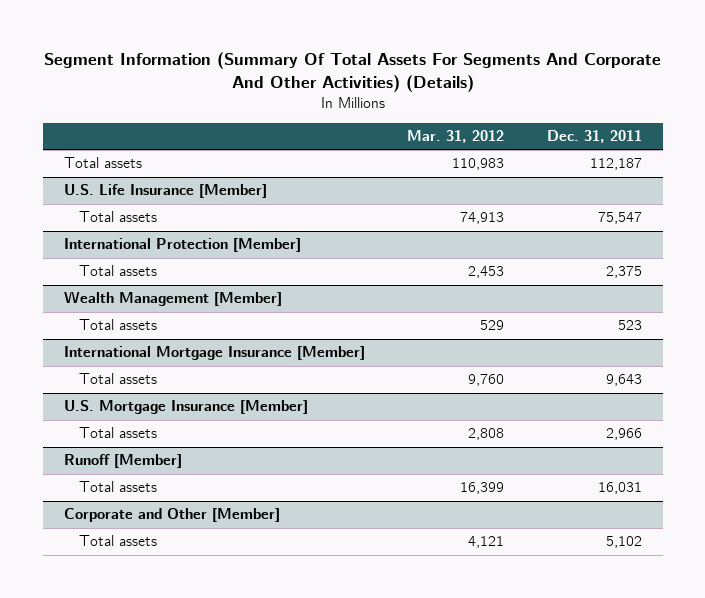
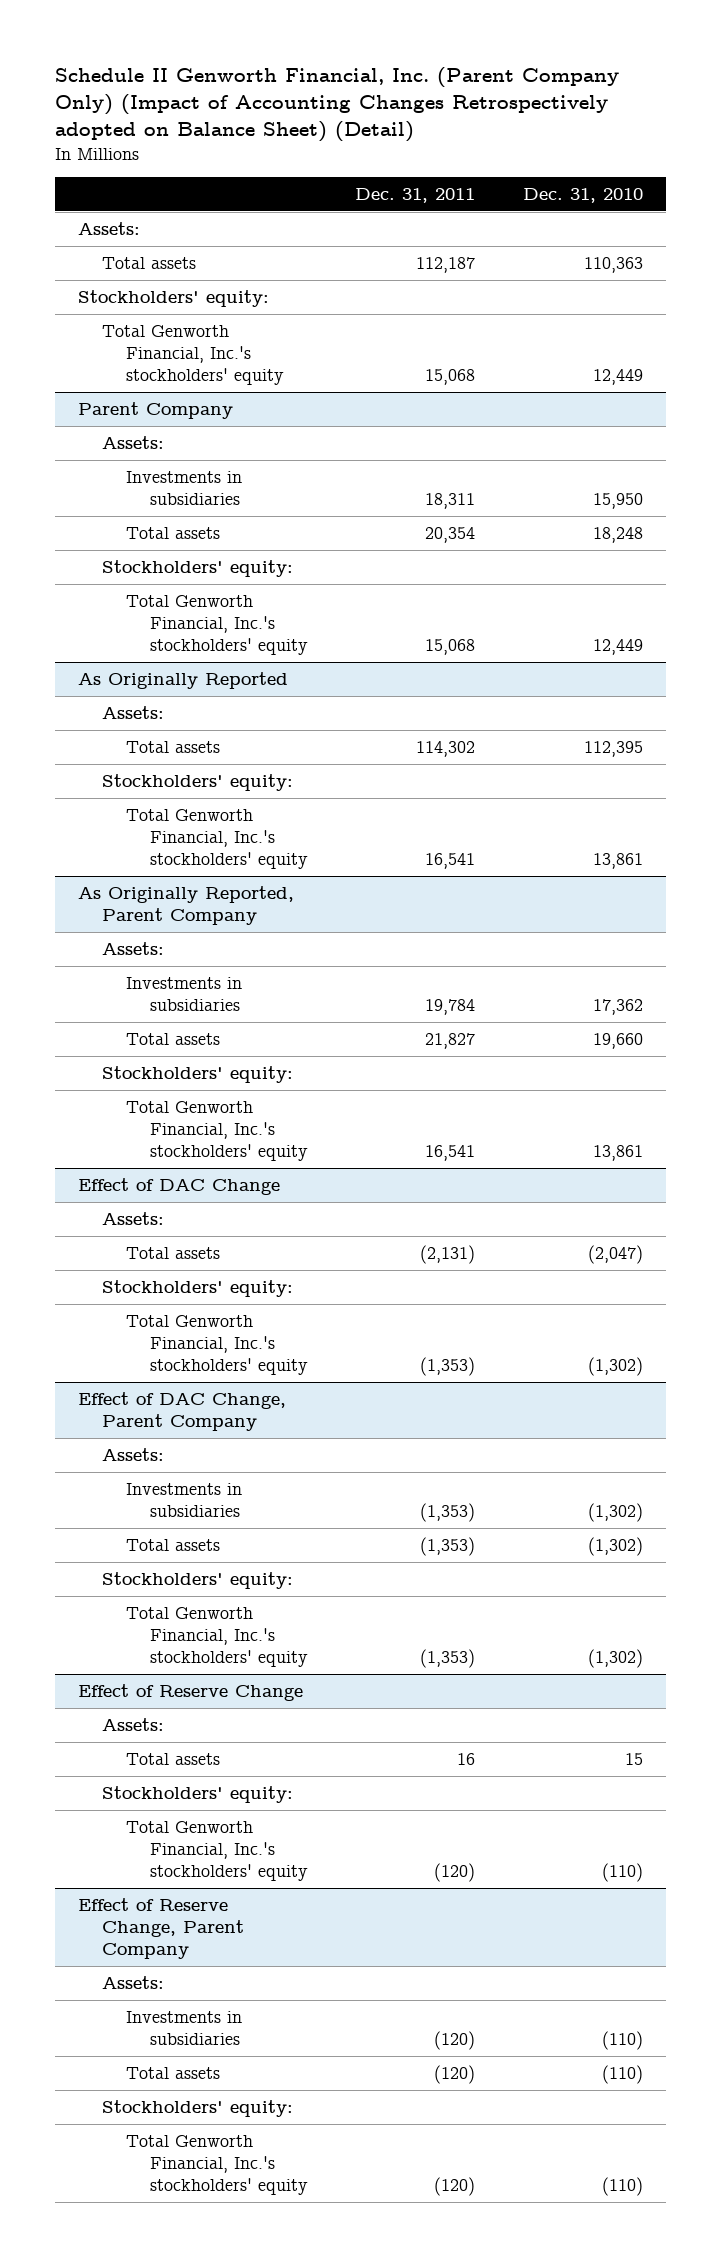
[43,52,661,93] Segment Information (Summary Of Total Assets For Segments And Corporate And Other Activities) (Details) -> [54,66,619,143] Schedule II Genworth Financial, Inc. (Parent Company Only) (Impact of Accounting Changes Retrospectively adopted on Balance Sheet) (Detail)
[407,130,505,144] Mar. 31, 2012 -> none
none -> [522,188,643,204] Dec. 31, 2010
none -> [78,221,141,235] Assets:
[63,184,267,199] U.S. Life Insurance [Member] -> none
[63,238,301,253] International Protection [Member] -> none
[63,291,282,307] Wealth Management [Member] -> none
[63,346,365,361] International Mortgage Insurance [Member] -> none
[63,400,308,415] U.S. Mortgage Insurance [Member] -> none
[63,454,182,469] Runoff [Member] -> none
[63,508,280,523] Corporate and Other [Member] -> none
none -> [78,289,270,307] Stockholders' equity:
none -> [102,324,285,386] Total Genworth Financial, Inc.'s stockholders' equity
none -> [78,401,234,419] Parent Company
none -> [102,435,165,449] Assets:
none -> [126,470,243,506] Investments in subsidiaries
[597,212,642,225] 75,547 -> [425,526,476,543] 20,354
none -> [102,559,294,577] Stockholders' equity:
none -> [126,594,308,656] Total Genworth Financial, Inc.'s stockholders' equity
none -> [78,671,289,689] As Originally Reported
none -> [102,705,165,719] Assets:
[605,266,642,279] 2,375 -> [416,740,476,757] 114,302
none -> [102,773,294,791] Stockholders' equity:
none -> [126,808,308,870] Total Genworth Financial, Inc.'s stockholders' equity
none -> [78,885,295,926] As Originally Reported, Parent Company
none -> [102,941,165,955] Assets:
none -> [126,976,243,1012] Investments in subsidiaries
[617,320,642,331] 523 -> [425,1032,476,1049] 21,827
none -> [102,1065,294,1083] Stockholders' equity:
none -> [126,1100,308,1162] Total Genworth Financial, Inc.'s stockholders' equity
none -> [78,1177,281,1195] Effect of DAC Change
none -> [102,1211,165,1225] Assets:
[605,374,642,387] 9,643 -> [420,1244,476,1264] (2,131)
none -> [102,1279,294,1297] Stockholders' equity:
none -> [126,1314,308,1376] Total Genworth Financial, Inc.'s stockholders' equity
none -> [78,1391,287,1432] Effect of DAC Change, Parent Company
none -> [102,1447,165,1461] Assets:
none -> [126,1482,243,1518] Investments in subsidiaries
[605,428,642,441] 2,966 -> [420,1536,476,1556] (1,353)
none -> [102,1571,294,1589] Stockholders' equity:
none -> [126,1606,308,1668] Total Genworth Financial, Inc.'s stockholders' equity
none -> [78,1683,304,1701] Effect of Reserve Change
none -> [102,1717,165,1731] Assets:
[597,482,642,495] 16,031 -> [457,1752,476,1765] 16
none -> [102,1785,294,1803] Stockholders' equity:
none -> [126,1820,308,1882] Total Genworth Financial, Inc.'s stockholders' equity
none -> [78,1897,245,1960] Effect of Reserve Change, Parent Company
none -> [102,1975,165,1989] Assets:
none -> [126,2010,243,2046] Investments in subsidiaries
[605,536,642,549] 5,102 -> [434,2064,476,2084] (120)
none -> [102,2099,294,2117] Stockholders' equity:
none -> [126,2134,308,2196] Total Genworth Financial, Inc.'s stockholders' equity

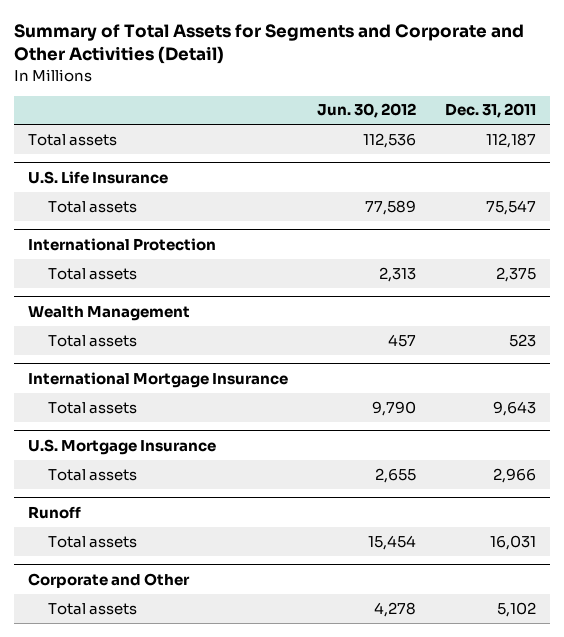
[54,66,619,143] Schedule II Genworth Financial, Inc. (Parent Company Only) (Impact of Accounting Changes Retrospectively adopted on Balance Sheet) (Detail) -> [13,24,524,65] Summary of Total Assets for Segments and Corporate and Other Activities (Detail)
[522,188,643,204] Dec. 31, 2010 -> none
none -> [317,103,417,119] Jun. 30, 2012
[78,221,141,235] Assets: -> none
[78,289,270,307] Stockholders' equity: -> none
[102,324,285,386] Total Genworth Financial, Inc.'s stockholders' equity -> none
[78,401,234,419] Parent Company -> none
[102,435,165,449] Assets: -> none
[126,470,243,506] Investments in subsidiaries -> none
[102,559,294,577] Stockholders' equity: -> none
[126,594,308,656] Total Genworth Financial, Inc.'s stockholders' equity -> none
[78,671,289,689] As Originally Reported -> none
[102,705,165,719] Assets: -> none
[102,773,294,791] Stockholders' equity: -> none
[126,808,308,870] Total Genworth Financial, Inc.'s stockholders' equity -> none
[78,885,295,926] As Originally Reported, Parent Company -> none
[102,941,165,955] Assets: -> none
[126,976,243,1012] Investments in subsidiaries -> none
[102,1065,294,1083] Stockholders' equity: -> none
[126,1100,308,1162] Total Genworth Financial, Inc.'s stockholders' equity -> none
[78,1177,281,1195] Effect of DAC Change -> none
[102,1211,165,1225] Assets: -> none
[102,1279,294,1297] Stockholders' equity: -> none
[126,1314,308,1376] Total Genworth Financial, Inc.'s stockholders' equity -> none
[78,1391,287,1432] Effect of DAC Change, Parent Company -> none
[102,1447,165,1461] Assets: -> none
[126,1482,243,1518] Investments in subsidiaries -> none
[102,1571,294,1589] Stockholders' equity: -> none
[126,1606,308,1668] Total Genworth Financial, Inc.'s stockholders' equity -> none
[78,1683,304,1701] Effect of Reserve Change -> none
[102,1717,165,1731] Assets: -> none
[102,1785,294,1803] Stockholders' equity: -> none
[126,1820,308,1882] Total Genworth Financial, Inc.'s stockholders' equity -> none
[78,1897,245,1960] Effect of Reserve Change, Parent Company -> none
[102,1975,165,1989] Assets: -> none
[126,2010,243,2046] Investments in subsidiaries -> none
[102,2099,294,2117] Stockholders' equity: -> none
[126,2134,308,2196] Total Genworth Financial, Inc.'s stockholders' equity -> none
none -> [28,170,169,184] U.S. Life Insurance
[425,526,476,543] 20,354 -> [485,199,536,215] 75,547
none -> [28,237,217,251] International Protection
[416,740,476,757] 114,302 -> [495,266,536,282] 2,375
none -> [28,305,191,321] Wealth Management
[425,1032,476,1049] 21,827 -> [508,333,536,347] 523
none -> [28,371,289,388] International Mortgage Insurance
[420,1244,476,1264] (2,131) -> [492,400,536,416] 9,643
none -> [28,438,217,455] U.S. Mortgage Insurance
[420,1536,476,1556] (1,353) -> [492,467,536,483] 2,966
none -> [28,505,82,519] Runoff
[457,1752,476,1765] 16 -> [489,534,536,550] 16,031
none -> [28,572,191,588] Corporate and Other
[434,2064,476,2084] (120) -> [496,601,536,617] 5,102

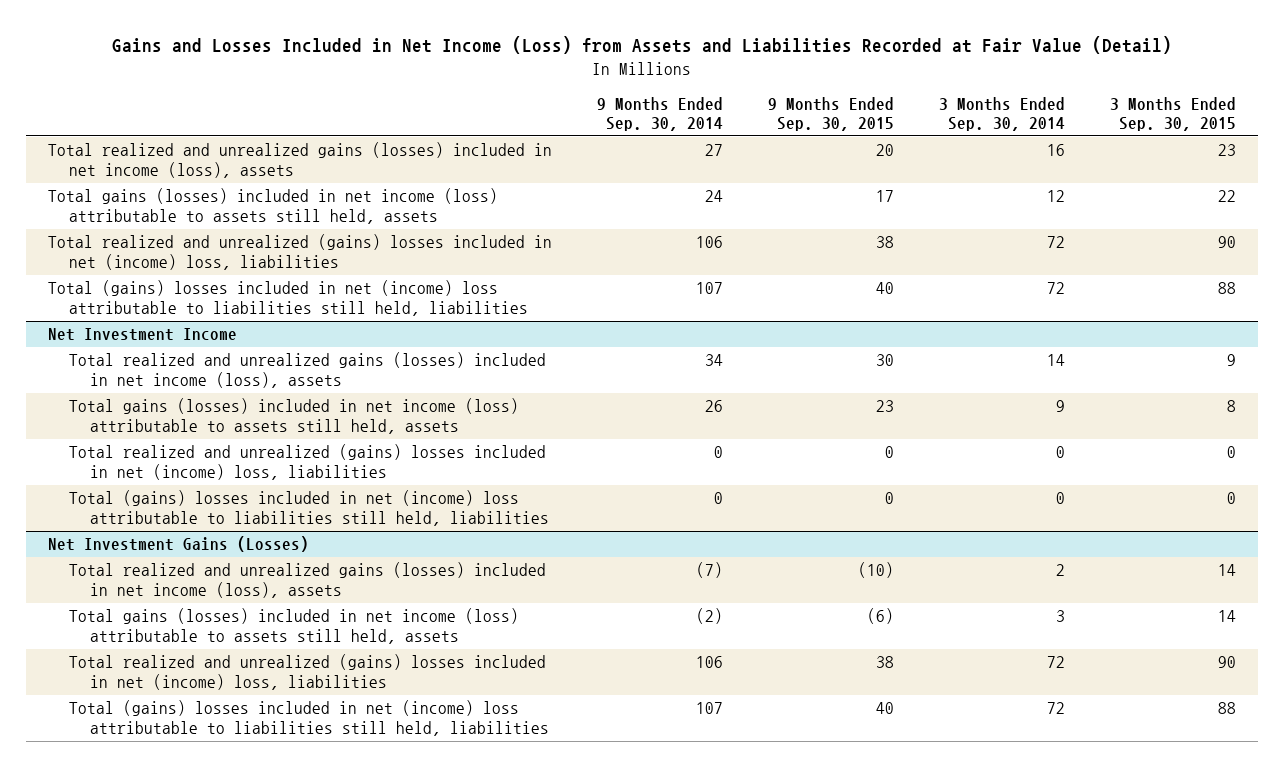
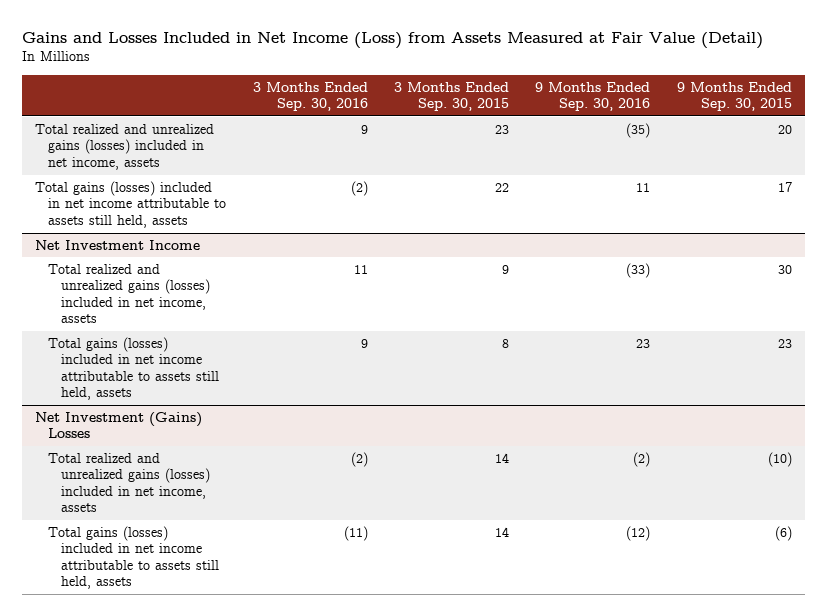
[112,36,1173,55] Gains and Losses Included in Net Income (Loss) from Assets and Liabilities Recorded at Fair Value (Detail) -> [21,31,763,49] Gains and Losses Included in Net Income (Loss) from Assets Measured at Fair Value (Detail)
[597,96,724,132] 9 Months Ended Sep. 30, 2014 -> none
[938,96,1065,132] 3 Months Ended Sep. 30, 2014 -> none
none -> [252,81,368,112] 3 Months Ended Sep. 30, 2016
none -> [535,81,651,112] 9 Months Ended Sep. 30, 2016
[48,234,553,270] Total realized and unrealized (gains) losses included in net (income) loss, liabilities -> none
[48,280,529,316] Total (gains) losses included in net (income) loss attributable to liabilities still held, liabilities -> none
[48,142,553,178] Total realized and unrealized gains (losses) included in net income (loss), assets -> [35,123,215,170] Total realized and unrealized gains (losses) included in net income, assets
[48,188,499,224] Total gains (losses) included in net income (loss) attributable to assets still held, assets -> [35,180,227,228] Total gains (losses) included in net income attributable to assets still held, assets
[69,444,547,480] Total realized and unrealized (gains) losses included in net (income) loss, liabilities -> none
[69,490,550,526] Total (gains) losses included in net (income) loss attributable to liabilities still held, liabilities -> none
[69,654,547,690] Total realized and unrealized (gains) losses included in net (income) loss, liabilities -> none
[69,700,550,736] Total (gains) losses included in net (income) loss attributable to liabilities still held, liabilities -> none
[69,352,547,388] Total realized and unrealized gains (losses) included in net income (loss), assets -> [48,263,211,324] Total realized and unrealized gains (losses) included in net income, assets
[69,398,520,434] Total gains (losses) included in net income (loss) attributable to assets still held, assets -> [48,336,220,401] Total gains (losses) included in net income attributable to assets still held, assets
[48,536,310,553] Net Investment Gains (Losses) -> [35,411,203,439] Net Investment (Gains) Losses
[69,562,547,598] Total realized and unrealized gains (losses) included in net income (loss), assets -> [48,452,211,513] Total realized and unrealized gains (losses) included in net income, assets
[69,608,520,644] Total gains (losses) included in net income (loss) attributable to assets still held, assets -> [48,525,220,590] Total gains (losses) included in net income attributable to assets still held, assets

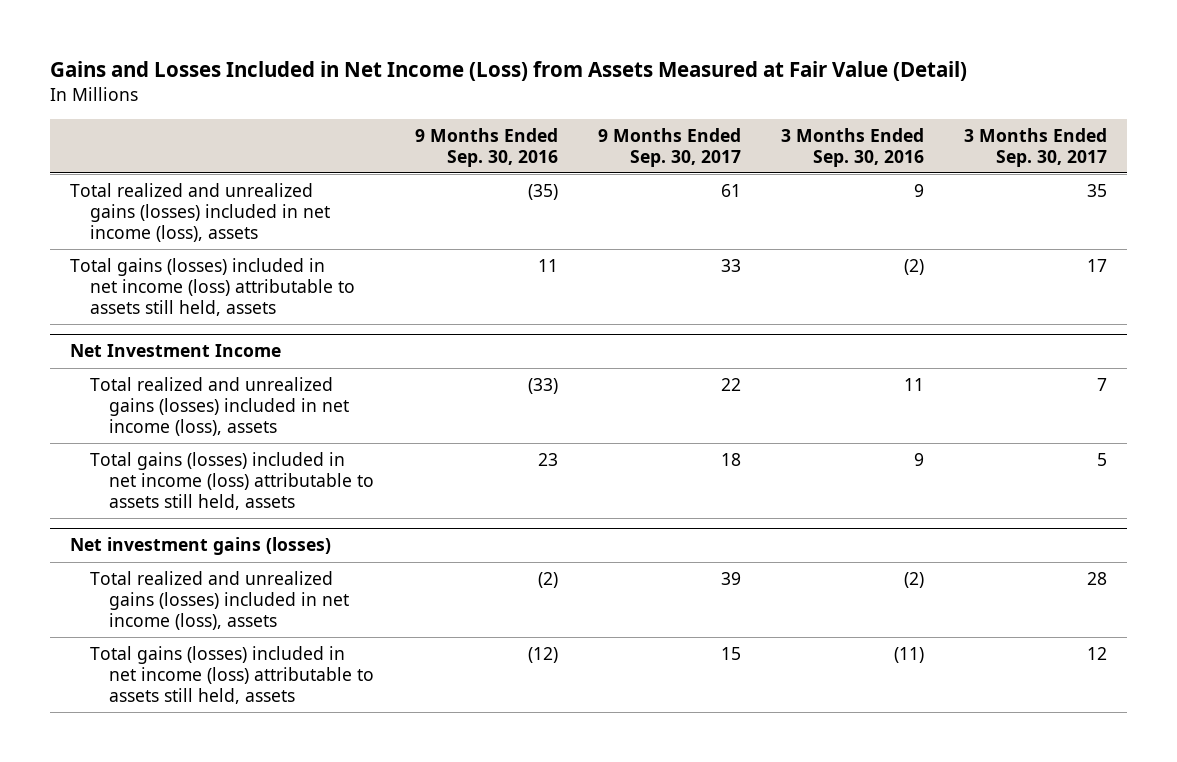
[393,81,509,112] 3 Months Ended Sep. 30, 2015 -> none
[676,81,792,112] 9 Months Ended Sep. 30, 2015 -> none
none -> [597,127,741,167] 9 Months Ended Sep. 30, 2017
none -> [963,127,1107,167] 3 Months Ended Sep. 30, 2017
[35,123,215,170] Total realized and unrealized gains (losses) included in net income, assets -> [70,182,330,242] Total realized and unrealized gains (losses) included in net income (loss), assets
[35,180,227,228] Total gains (losses) included in net income attributable to assets still held, assets -> [70,257,355,316] Total gains (losses) included in net income (loss) attributable to assets still held, assets
[48,263,211,324] Total realized and unrealized gains (losses) included in net income, assets -> [89,376,350,436] Total realized and unrealized gains (losses) included in net income (loss), assets
[48,336,220,401] Total gains (losses) included in net income attributable to assets still held, assets -> [89,451,375,510] Total gains (losses) included in net income (loss) attributable to assets still held, assets
[35,411,203,439] Net Investment (Gains) Losses -> [70,537,332,556] Net investment gains (losses)
[48,452,211,513] Total realized and unrealized gains (losses) included in net income, assets -> [89,570,350,630] Total realized and unrealized gains (losses) included in net income (loss), assets
[48,525,220,590] Total gains (losses) included in net income attributable to assets still held, assets -> [89,645,375,704] Total gains (losses) included in net income (loss) attributable to assets still held, assets

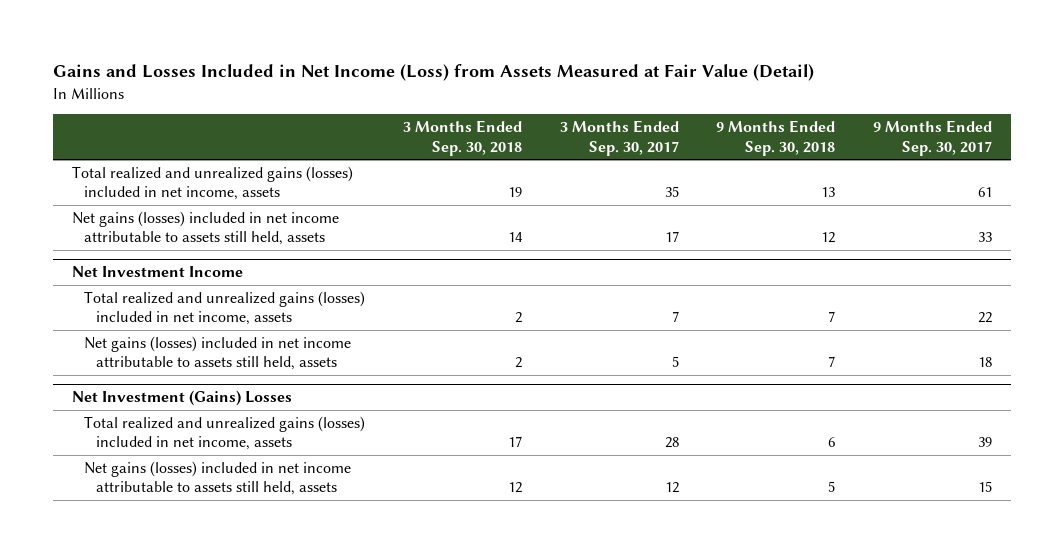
[414,127,558,167] 9 Months Ended Sep. 30, 2016 -> none
[780,127,924,167] 3 Months Ended Sep. 30, 2016 -> none
none -> [402,120,522,156] 3 Months Ended Sep. 30, 2018
none -> [716,120,836,156] 9 Months Ended Sep. 30, 2018
[70,182,330,242] Total realized and unrealized gains (losses) included in net income (loss), assets -> [71,165,353,201] Total realized and unrealized gains (losses) included in net income, assets
[70,257,355,316] Total gains (losses) included in net income (loss) attributable to assets still held, assets -> [71,210,339,246] Net gains (losses) included in net income attributable to assets still held, assets
[89,376,350,436] Total realized and unrealized gains (losses) included in net income (loss), assets -> [83,290,365,326] Total realized and unrealized gains (losses) included in net income, assets
[89,451,375,510] Total gains (losses) included in net income (loss) attributable to assets still held, assets -> [83,335,351,371] Net gains (losses) included in net income attributable to assets still held, assets
[70,537,332,556] Net investment gains (losses) -> [71,390,292,407] Net Investment (Gains) Losses
[89,570,350,630] Total realized and unrealized gains (losses) included in net income (loss), assets -> [83,415,365,451] Total realized and unrealized gains (losses) included in net income, assets
[89,645,375,704] Total gains (losses) included in net income (loss) attributable to assets still held, assets -> [83,460,351,496] Net gains (losses) included in net income attributable to assets still held, assets

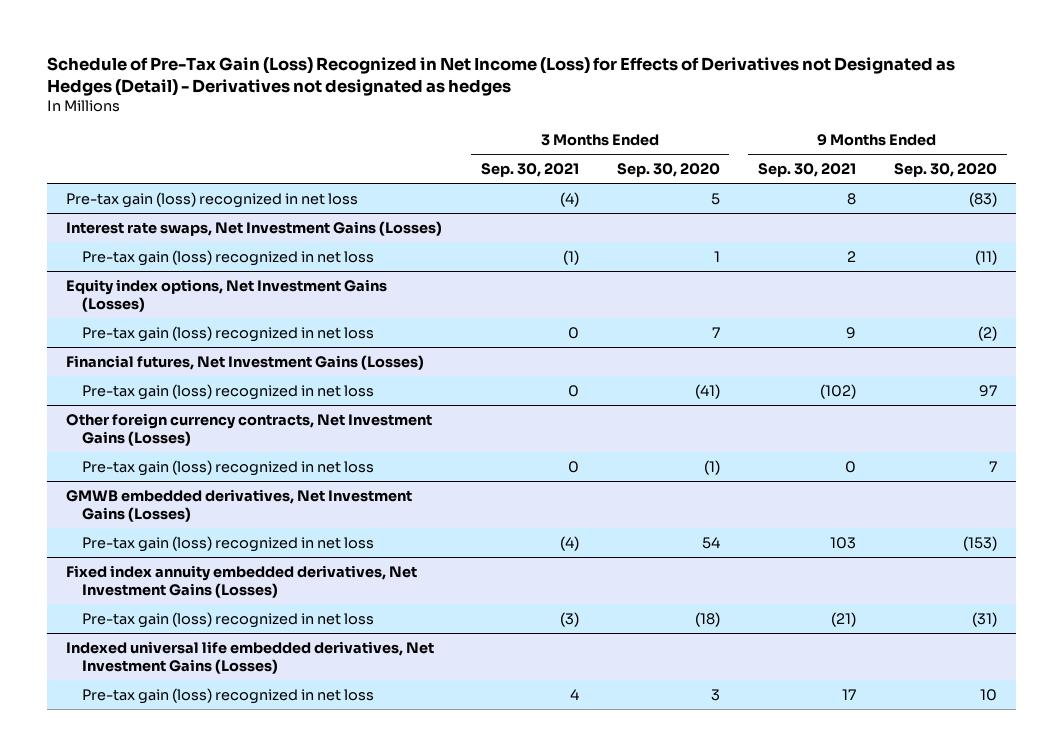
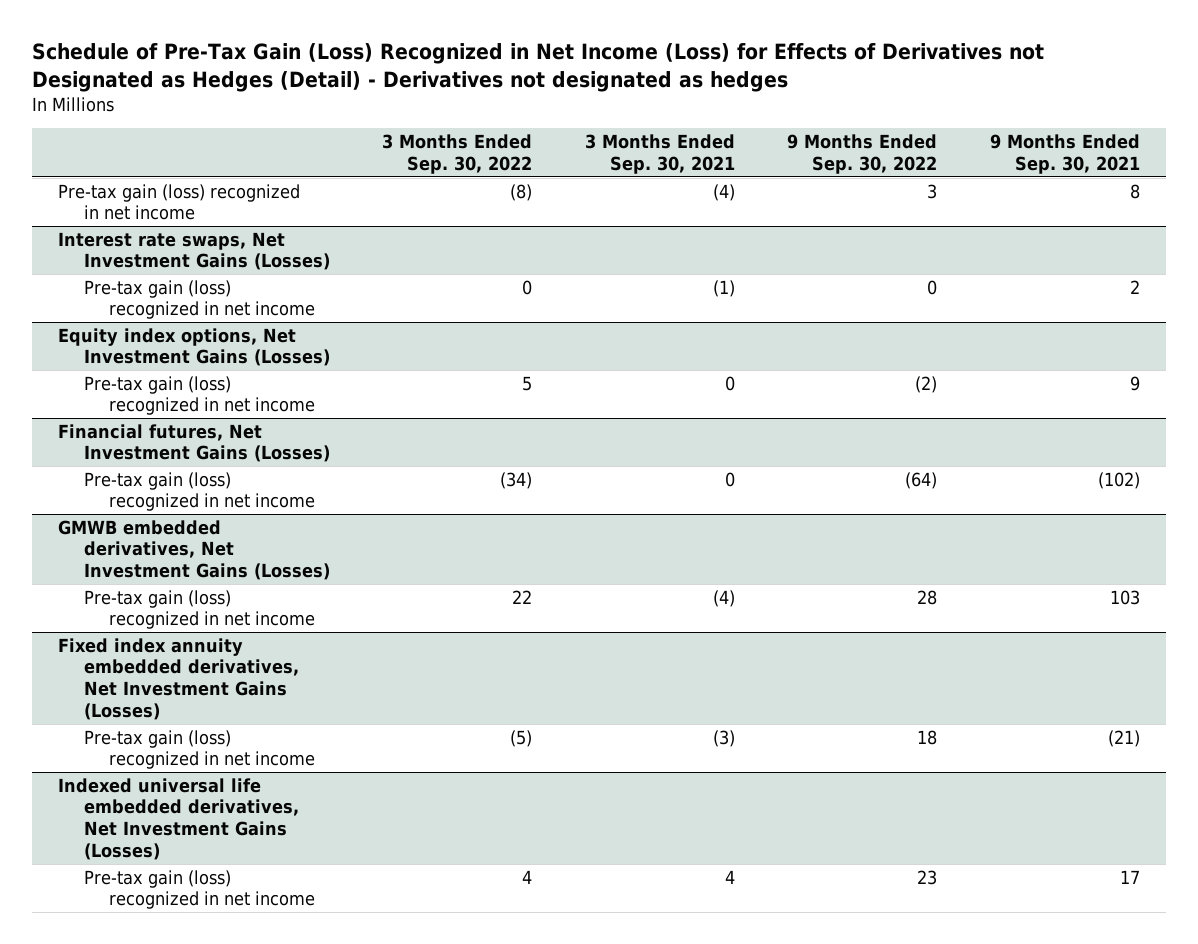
[616,163,720,178] Sep. 30, 2020 -> none
[894,163,998,178] Sep. 30, 2020 -> none
none -> [382,134,533,174] 3 Months Ended Sep. 30, 2022
none -> [787,134,938,174] 9 Months Ended Sep. 30, 2022
[66,191,359,208] Pre-tax gain (loss) recognized in net loss -> [58,183,301,221] Pre-tax gain (loss) recognized in net income
[82,249,375,266] Pre-tax gain (loss) recognized in net loss -> [83,279,315,320] Pre-tax gain (loss) recognized in net income
[82,325,375,342] Pre-tax gain (loss) recognized in net loss -> [83,375,315,416] Pre-tax gain (loss) recognized in net income
[66,412,433,446] Other foreign currency contracts, Net Investment Gains (Losses) -> none
[82,459,375,476] Pre-tax gain (loss) recognized in net loss -> none
[82,383,375,400] Pre-tax gain (loss) recognized in net loss -> [83,471,315,512] Pre-tax gain (loss) recognized in net income
[82,535,375,552] Pre-tax gain (loss) recognized in net loss -> [83,589,315,630] Pre-tax gain (loss) recognized in net income
[82,611,375,628] Pre-tax gain (loss) recognized in net loss -> [83,729,315,770] Pre-tax gain (loss) recognized in net income
[82,687,375,704] Pre-tax gain (loss) recognized in net loss -> [83,869,315,910] Pre-tax gain (loss) recognized in net income

